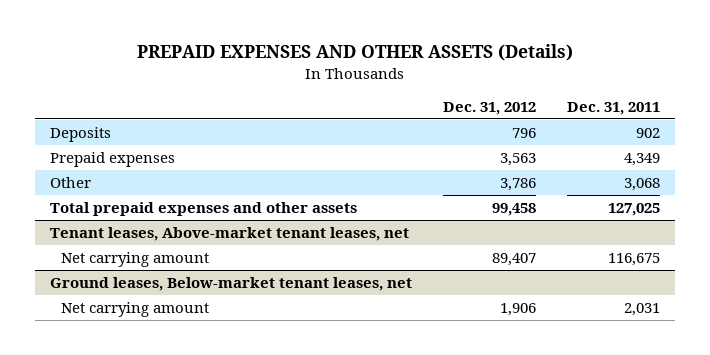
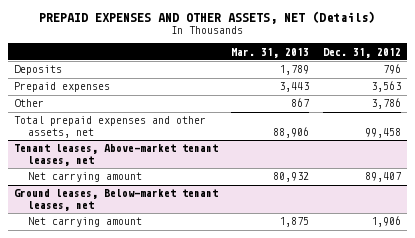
[136,44,573,62] PREPAID EXPENSES AND OTHER ASSETS (Details) -> [39,10,376,24] PREPAID EXPENSES AND OTHER ASSETS, NET (Details)
[566,102,660,116] Dec. 31, 2011 -> none
none -> [231,47,310,58] Mar. 31, 2013
[50,201,358,216] Total prepaid expenses and other assets -> [14,116,207,139] Total prepaid expenses and other assets, net

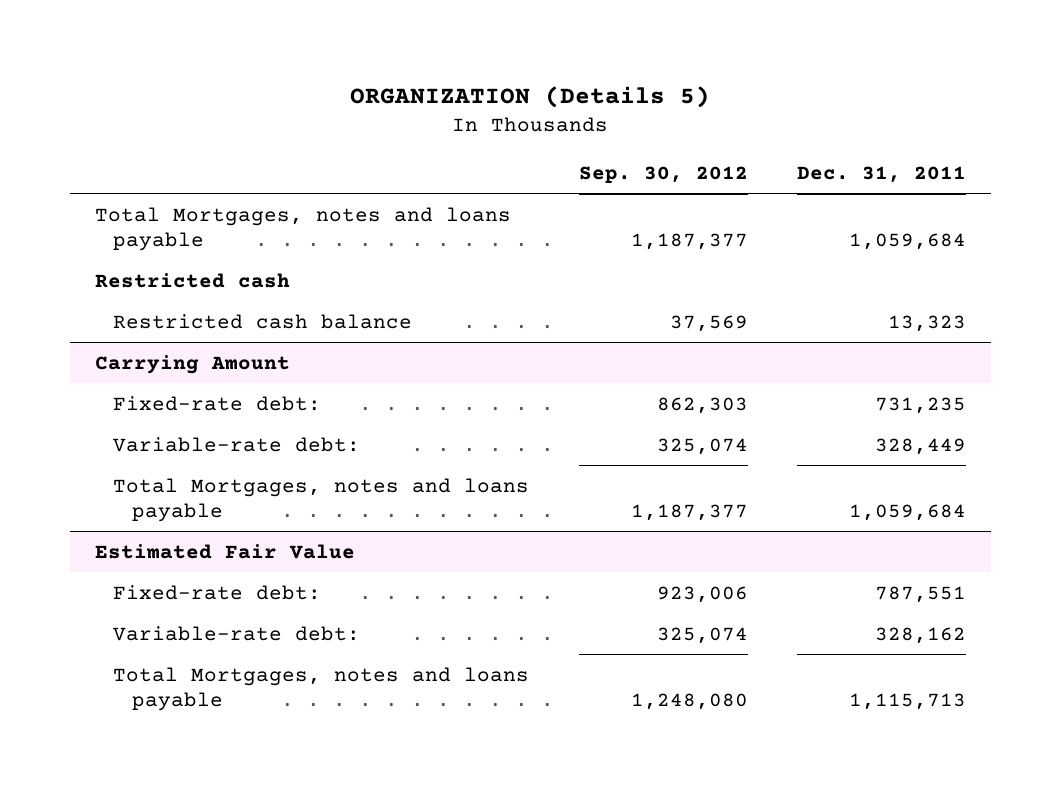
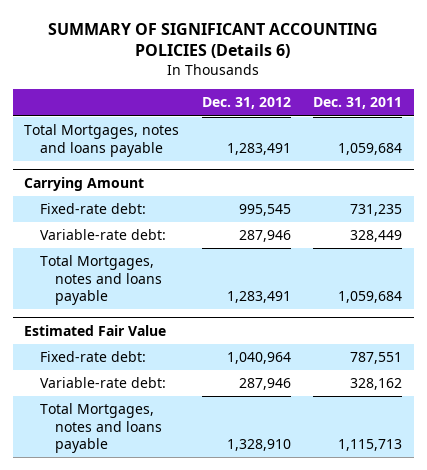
[350,85,711,108] ORGANIZATION (Details 5) -> [48,22,379,59] SUMMARY OF SIGNIFICANT ACCOUNTING POLICIES (Details 6)
[578,165,748,183] Sep. 30, 2012 -> none
none -> [201,97,291,110] Dec. 31, 2012
[94,272,290,288] Restricted cash -> none
[113,313,413,329] Restricted cash balance -> none

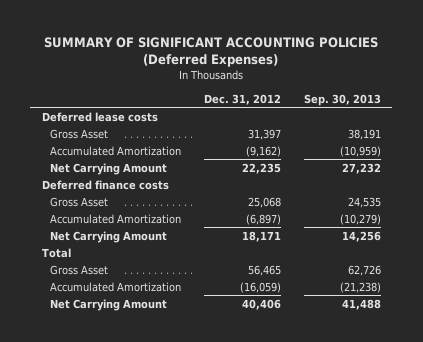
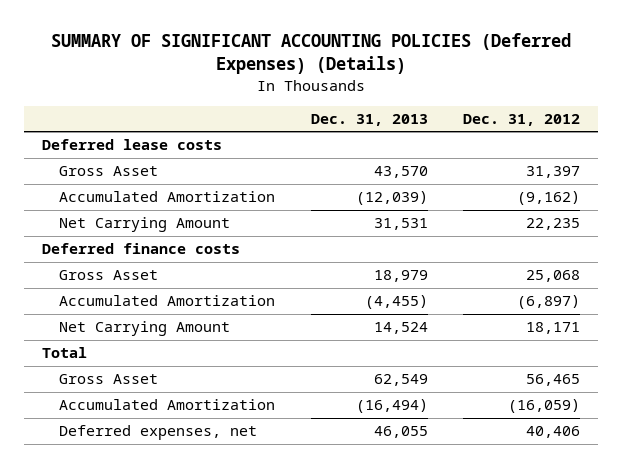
[44,37,379,68] SUMMARY OF SIGNIFICANT ACCOUNTING POLICIES (Deferred Expenses) -> [51,33,572,75] SUMMARY OF SIGNIFICANT ACCOUNTING POLICIES (Deferred Expenses) (Details)
[304,93,382,106] Sep. 30, 2013 -> none
none -> [310,113,428,126] Dec. 31, 2013
[50,298,168,311] Net Carrying Amount -> [59,425,258,441] Deferred expenses, net

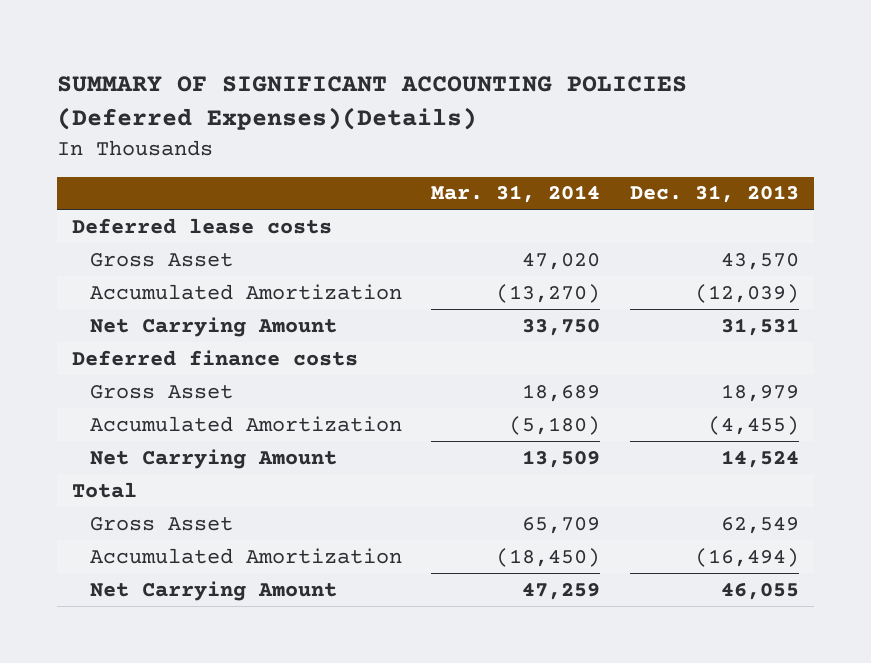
[51,33,572,75] SUMMARY OF SIGNIFICANT ACCOUNTING POLICIES (Deferred Expenses) (Details) -> [56,75,687,131] SUMMARY OF SIGNIFICANT ACCOUNTING POLICIES (Deferred Expenses)(Details)
[463,113,581,126] Dec. 31, 2012 -> none
none -> [431,185,601,204] Mar. 31, 2014
[59,425,258,441] Deferred expenses, net -> [89,580,337,601] Net Carrying Amount

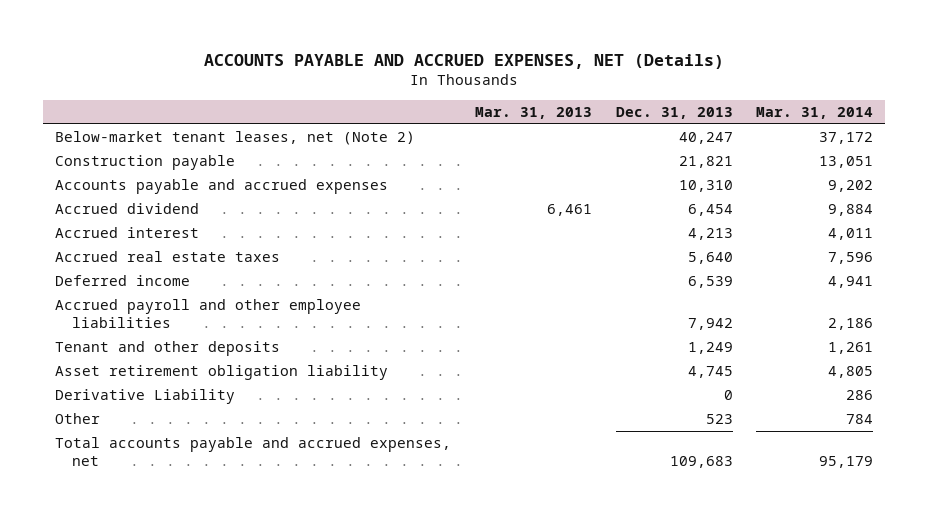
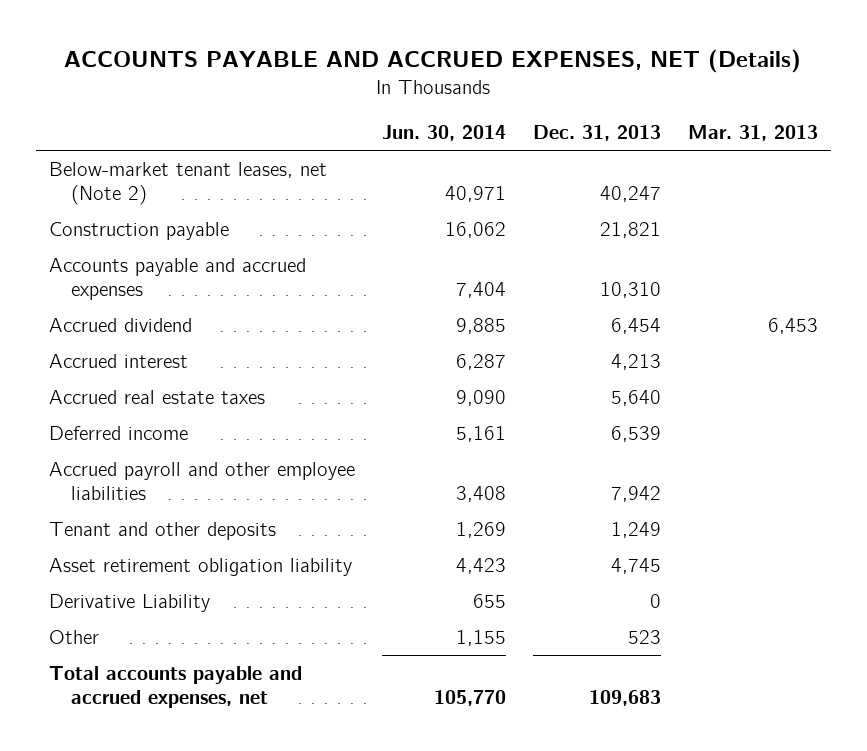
[756,106,874,119] Mar. 31, 2014 -> none
none -> [381,125,506,142] Jun. 30, 2014
[546,204,592,217] 6,461 -> [767,317,818,334] 6,453

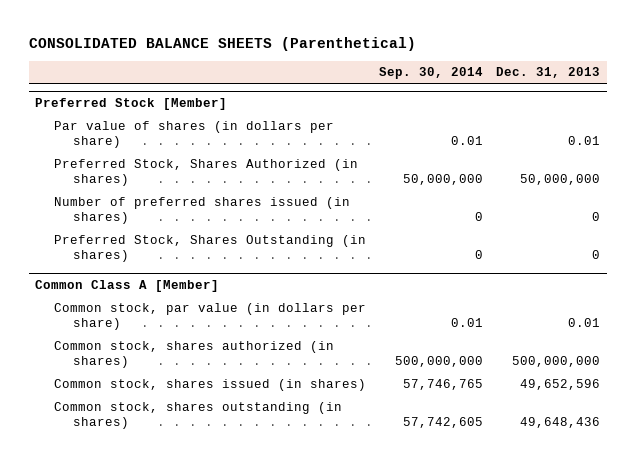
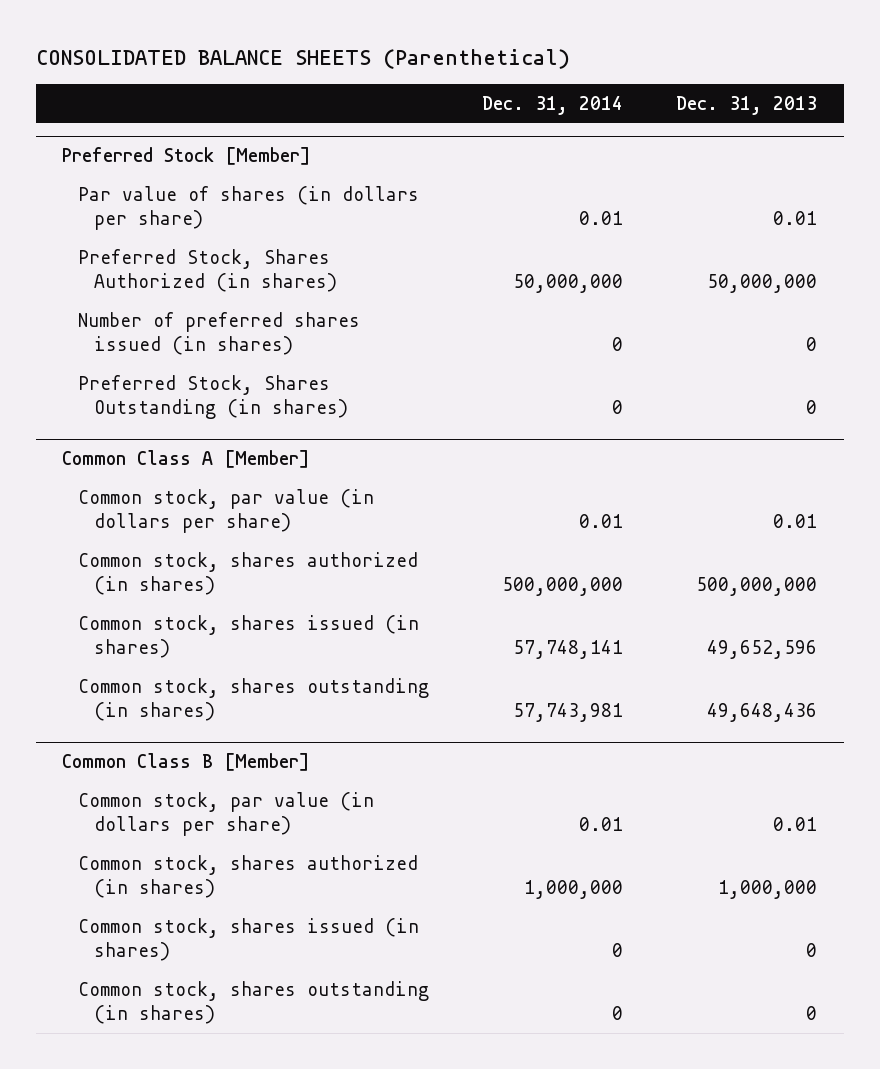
[379,67,484,80] Sep. 30, 2014 -> none
none -> [482,95,624,115] Dec. 31, 2014
none -> [62,753,311,772] Common Class B [Member]
none -> [78,791,375,837] Common stock, par value (in dollars per share)
none -> [78,854,419,899] Common stock, shares authorized (in shares)
none -> [78,917,420,962] Common stock, shares issued (in shares)
none -> [78,980,430,1025] Common stock, shares outstanding (in shares)

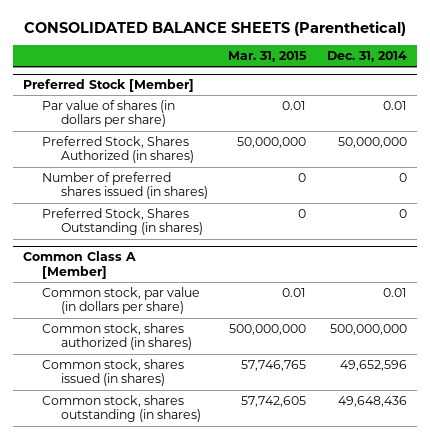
[676,95,818,115] Dec. 31, 2013 -> none
none -> [228,51,308,63] Mar. 31, 2015
[62,753,311,772] Common Class B [Member] -> none
[78,791,375,837] Common stock, par value (in dollars per share) -> none
[78,854,419,899] Common stock, shares authorized (in shares) -> none
[78,917,420,962] Common stock, shares issued (in shares) -> none
[78,980,430,1025] Common stock, shares outstanding (in shares) -> none
[513,640,624,660] 57,748,141 -> [340,359,408,371] 49,652,596
[513,703,624,723] 57,743,981 -> [338,395,408,407] 49,648,436

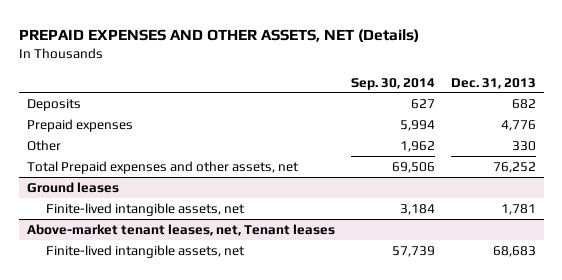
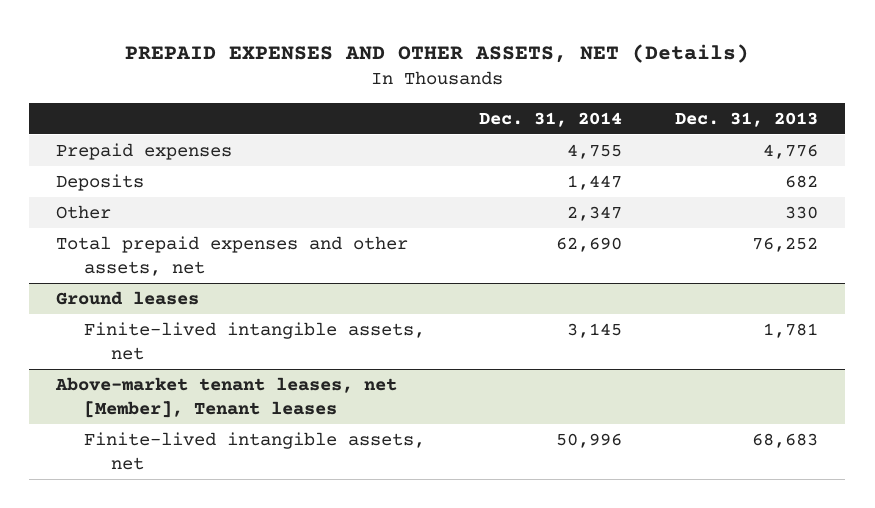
[350,77,435,90] Sep. 30, 2014 -> none
none -> [478,111,622,127] Dec. 31, 2014
[26,98,81,111] Deposits -> [56,173,145,191] Deposits
[26,160,299,174] Total Prepaid expenses and other assets, net -> [56,235,409,276] Total prepaid expenses and other assets, net
[26,223,335,236] Above-market tenant leases, net, Tenant leases -> [55,376,398,418] Above-market tenant leases, net [Member], Tenant leases

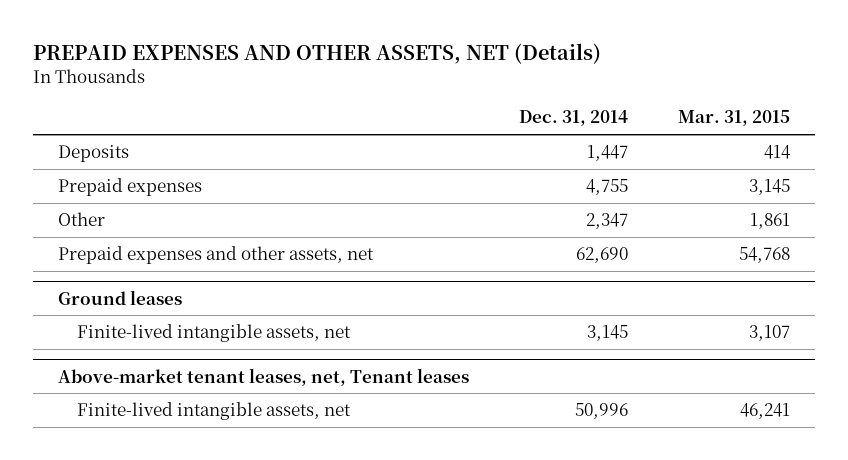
[675,111,819,127] Dec. 31, 2013 -> none
none -> [678,110,791,127] Mar. 31, 2015
[56,142,233,160] Prepaid expenses -> [58,178,203,197] Prepaid expenses
[56,235,409,276] Total prepaid expenses and other assets, net -> [58,246,375,265] Prepaid expenses and other assets, net
[55,376,398,418] Above-market tenant leases, net [Member], Tenant leases -> [58,367,470,386] Above-market tenant leases, net, Tenant leases

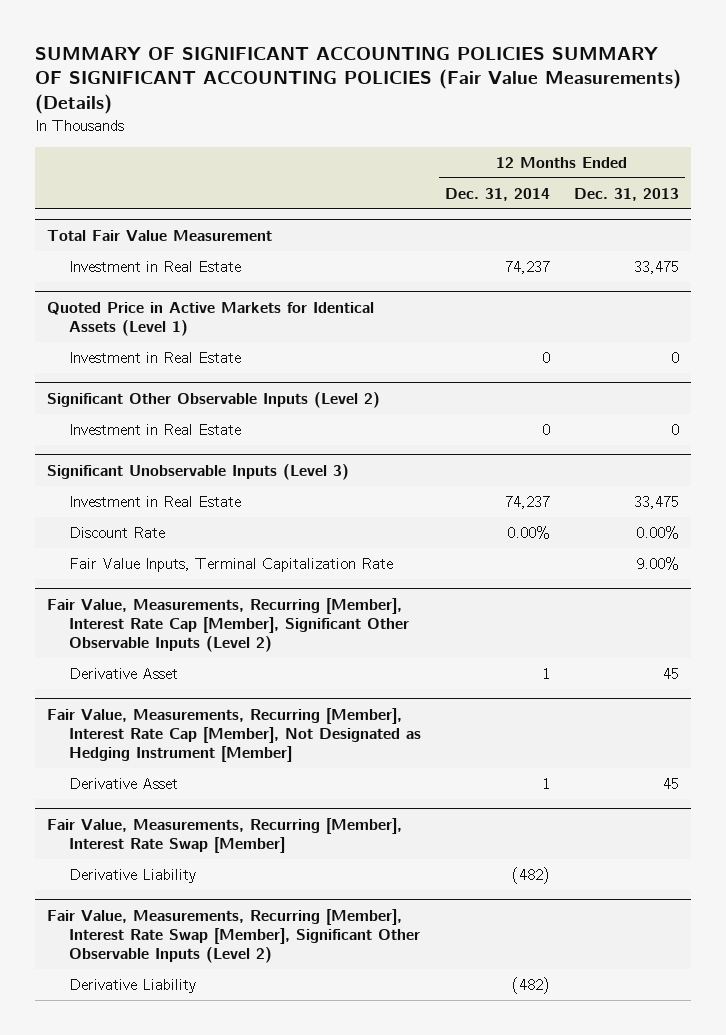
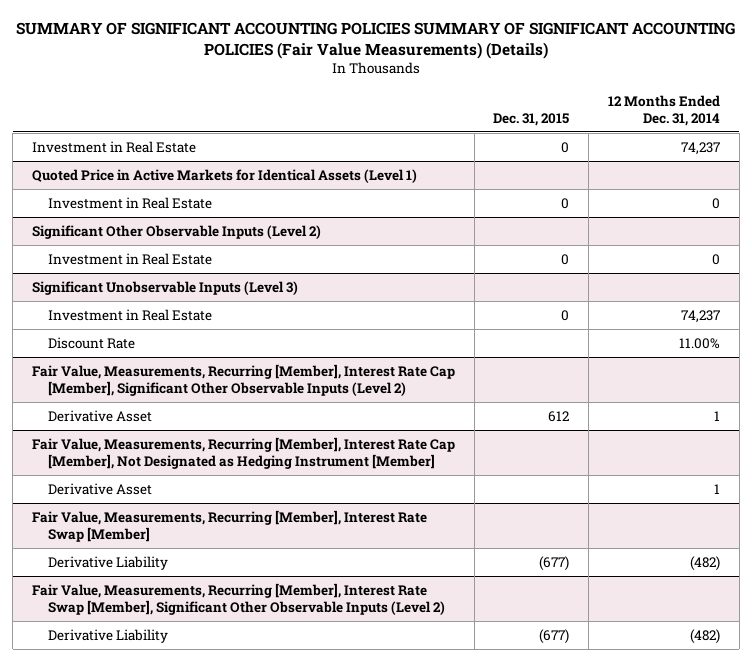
[574,187,680,201] Dec. 31, 2013 -> none
none -> [493,112,570,126] Dec. 31, 2015
[46,229,272,241] Total Fair Value Measurement -> none
[68,557,393,572] Fair Value Inputs, Terminal Capitalization Rate -> none
[506,525,550,539] 0.00% -> [678,337,720,349] 11.00%

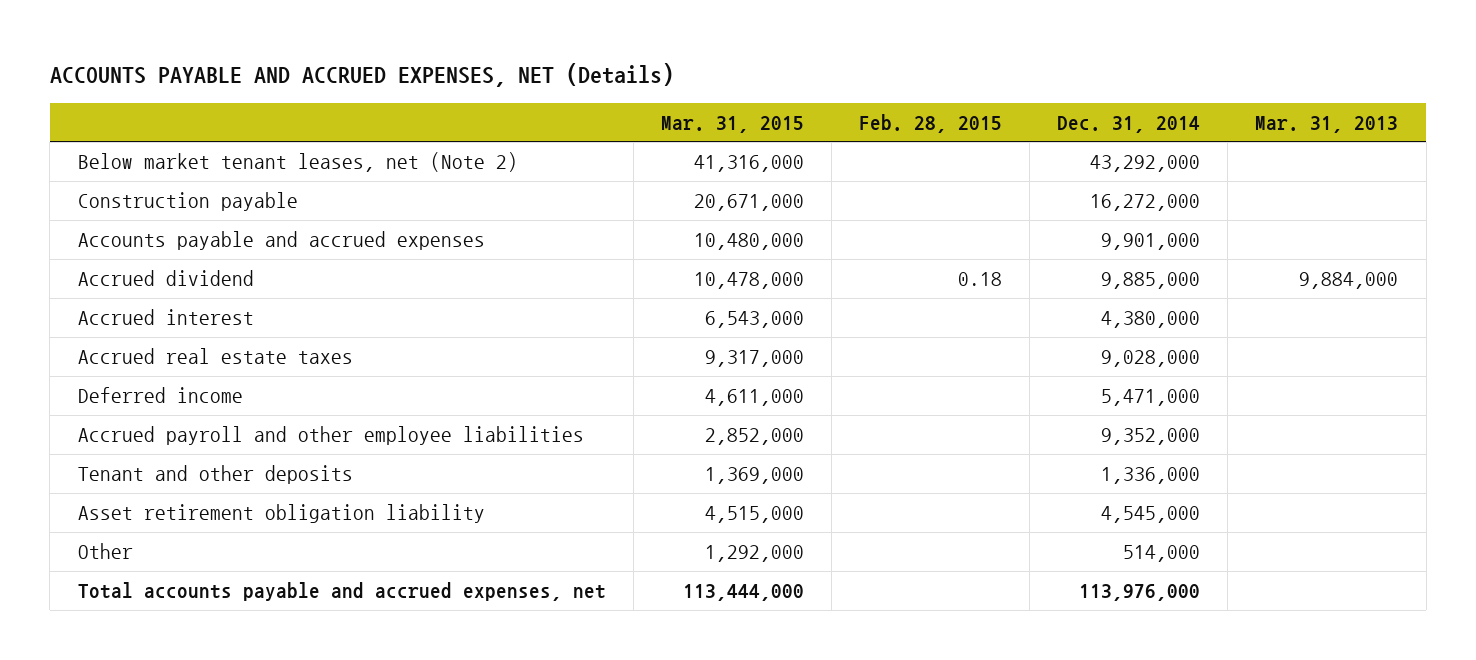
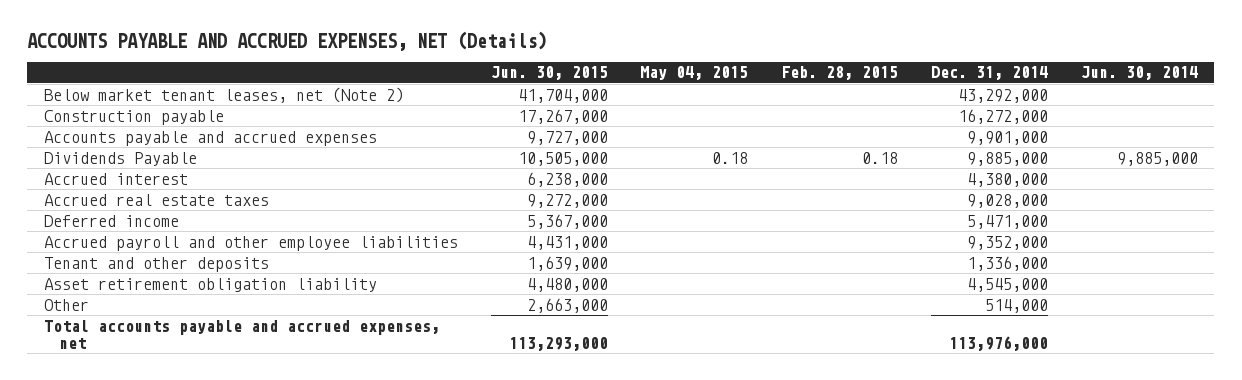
[660,115,804,133] Mar. 31, 2015 -> none
[1255,115,1399,133] Mar. 31, 2013 -> none
none -> [490,66,608,81] Jun. 30, 2015
none -> [640,66,749,81] May 04, 2015
none -> [1081,66,1199,81] Jun. 30, 2014
[77,269,254,286] Accrued dividend -> [43,151,197,166] Dividends Payable

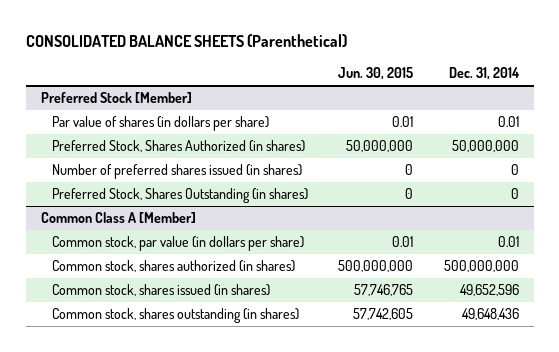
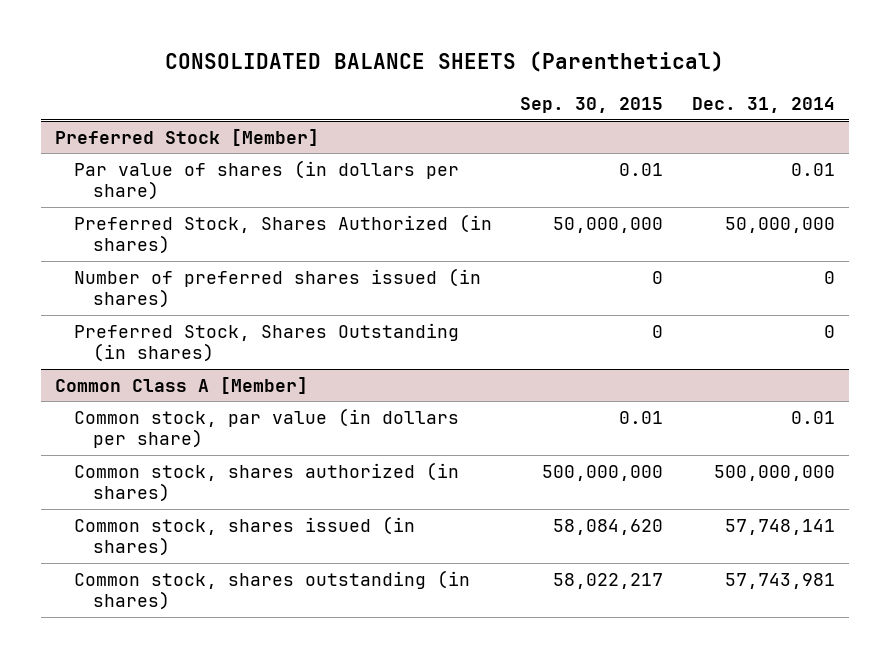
[338,67,414,81] Jun. 30, 2015 -> none
none -> [520,97,664,114] Sep. 30, 2015
[459,284,519,297] 49,652,596 -> [724,518,835,535] 57,748,141
[461,308,519,321] 49,648,436 -> [724,572,835,589] 57,743,981

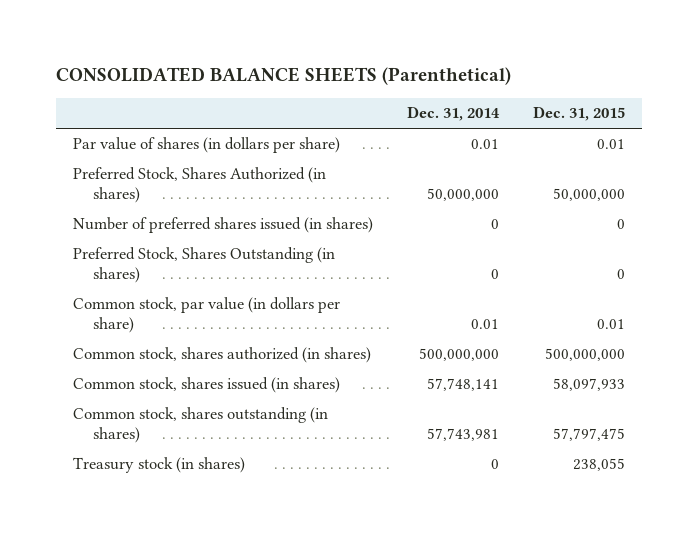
[520,97,664,114] Sep. 30, 2015 -> none
none -> [533,106,626,122] Dec. 31, 2015
[55,128,320,146] Preferred Stock [Member] -> none
[55,376,309,394] Common Class A [Member] -> none
none -> [73,457,246,474] Treasury stock (in shares)

